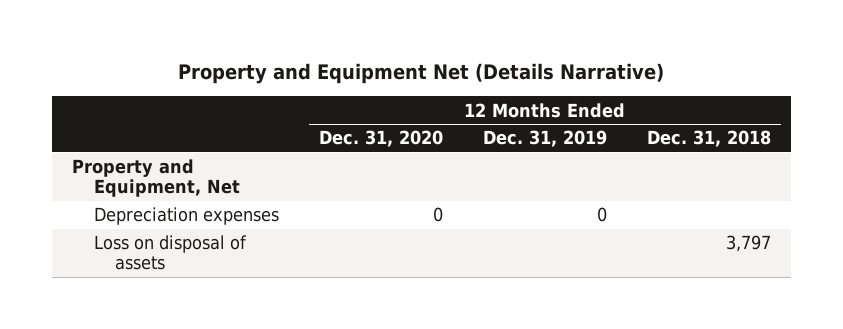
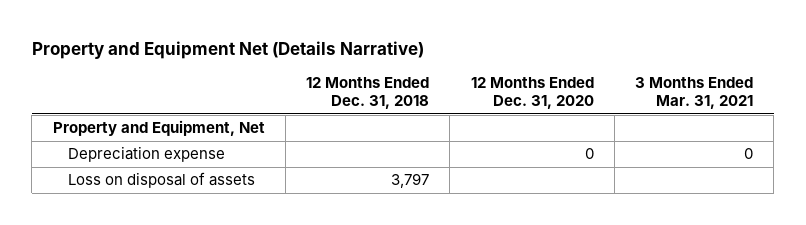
[482,130,607,148] Dec. 31, 2019 -> none
none -> [635,76,754,110] 3 Months Ended Mar. 31, 2021
[93,207,279,226] Depreciation expenses -> [68,146,226,163] Depreciation expense

